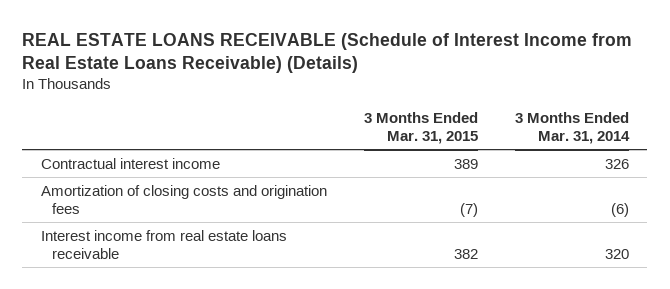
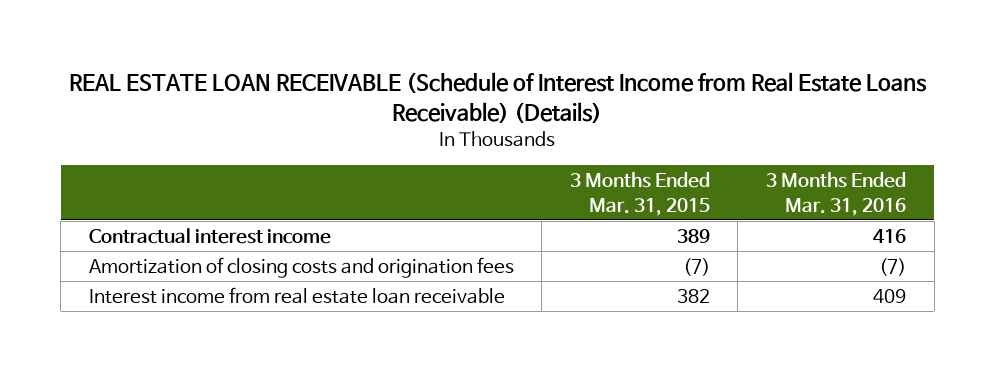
[22,32,633,74] REAL ESTATE LOANS RECEIVABLE (Schedule of Interest Income from Real Estate Loans Receivable) (Details) -> [69,72,928,123] REAL ESTATE LOAN RECEIVABLE (Schedule of Interest Income from Real Estate Loans Receivable) (Details)
[514,112,630,144] 3 Months Ended Mar. 31, 2014 -> none
none -> [766,171,907,216] 3 Months Ended Mar. 31, 2016
[40,229,287,259] Interest income from real estate loans receivable -> [88,287,505,305] Interest income from real estate loan receivable

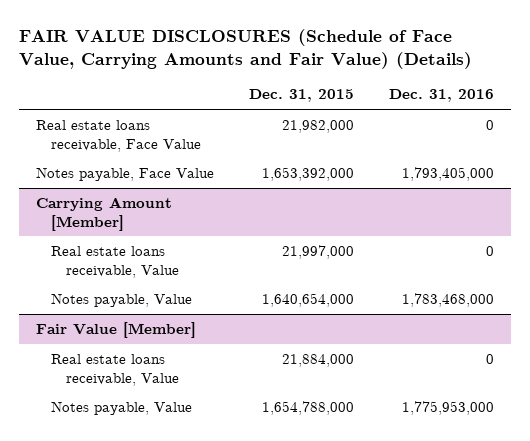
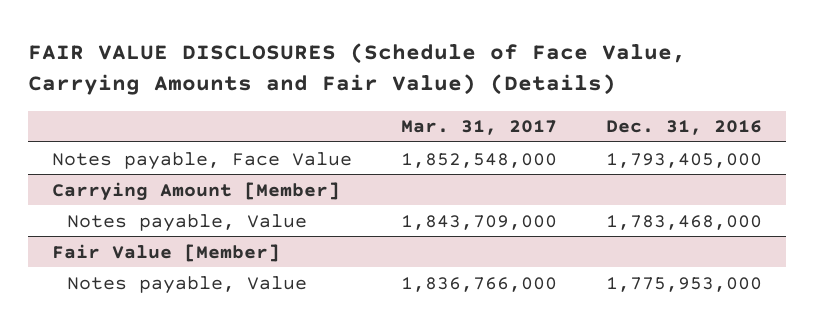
[249,89,355,103] Dec. 31, 2015 -> none
none -> [400,120,557,136] Mar. 31, 2017
[36,119,202,152] Real estate loans receivable, Face Value -> none
[51,245,179,278] Real estate loans receivable, Value -> none
[51,353,179,386] Real estate loans receivable, Value -> none

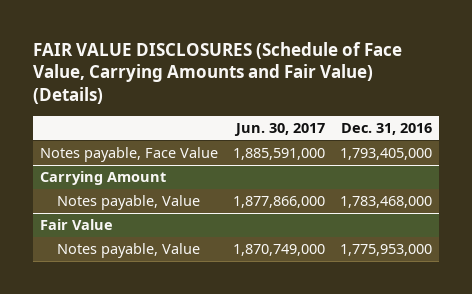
[400,120,557,136] Mar. 31, 2017 -> none
none -> [234,123,326,137] Jun. 30, 2017
[52,181,341,201] Carrying Amount [Member] -> [40,171,167,186] Carrying Amount
[52,243,281,262] Fair Value [Member] -> [40,219,114,231] Fair Value

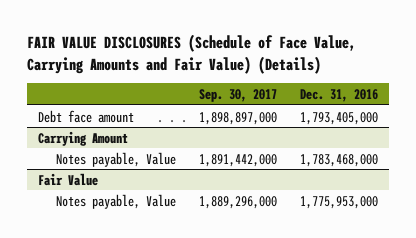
[234,123,326,137] Jun. 30, 2017 -> none
none -> [198,88,277,102] Sep. 30, 2017
[40,147,219,163] Notes payable, Face Value -> [38,109,135,123] Debt face amount

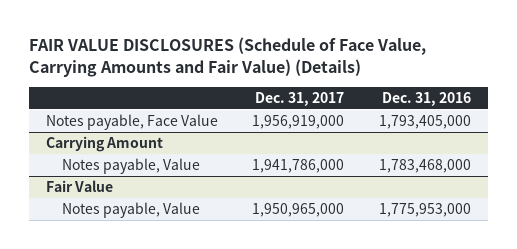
[198,88,277,102] Sep. 30, 2017 -> none
none -> [255,91,345,106] Dec. 31, 2017
[38,109,135,123] Debt face amount -> [46,114,219,131] Notes payable, Face Value

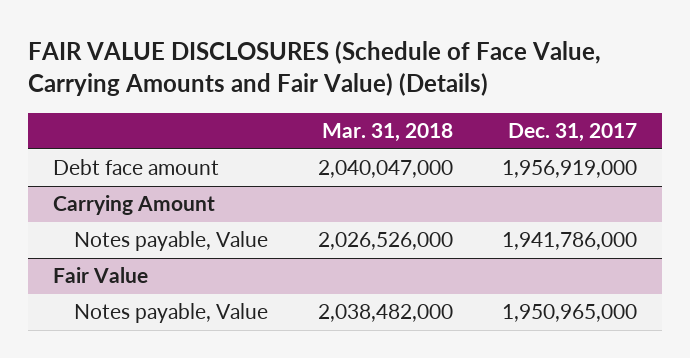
[381,91,471,106] Dec. 31, 2016 -> none
none -> [321,123,453,143] Mar. 31, 2018
[46,114,219,131] Notes payable, Face Value -> [53,159,220,176] Debt face amount

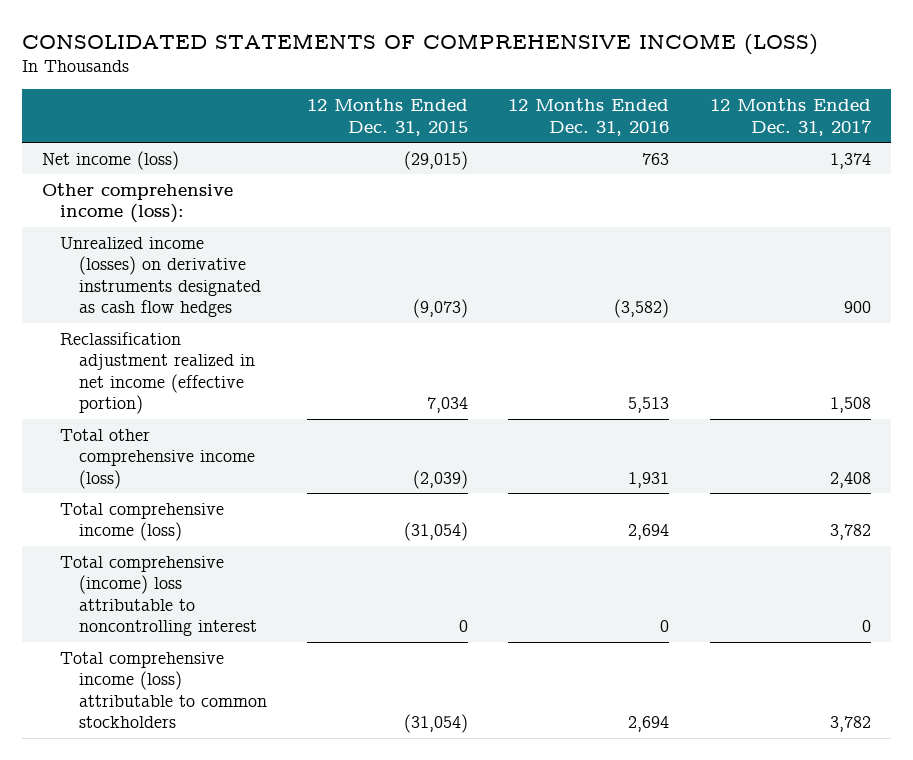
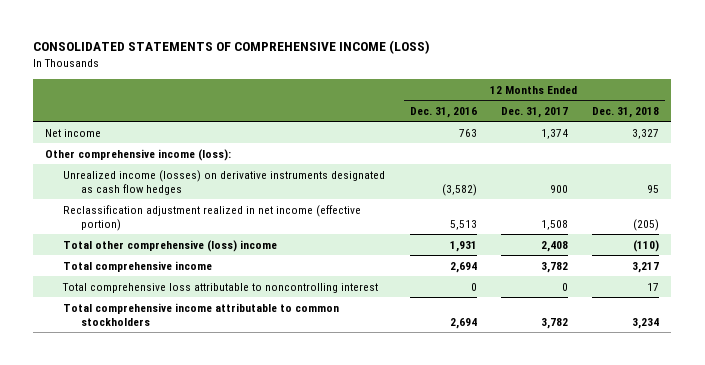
[306,98,468,136] 12 Months Ended Dec. 31, 2015 -> none
none -> [592,106,660,118] Dec. 31, 2018
[41,150,179,170] Net income (loss) -> [45,128,102,137] Net income
[60,428,255,489] Total other comprehensive income (loss) -> [63,239,278,252] Total other comprehensive (loss) income
[60,502,225,542] Total comprehensive income (loss) -> [63,260,213,272] Total comprehensive income
[60,555,257,636] Total comprehensive (income) loss attributable to noncontrolling interest -> [62,282,379,293] Total comprehensive loss attributable to noncontrolling interest
[60,651,267,728] Total comprehensive income (loss) attributable to common stockholders -> [63,302,340,326] Total comprehensive income attributable to common stockholders

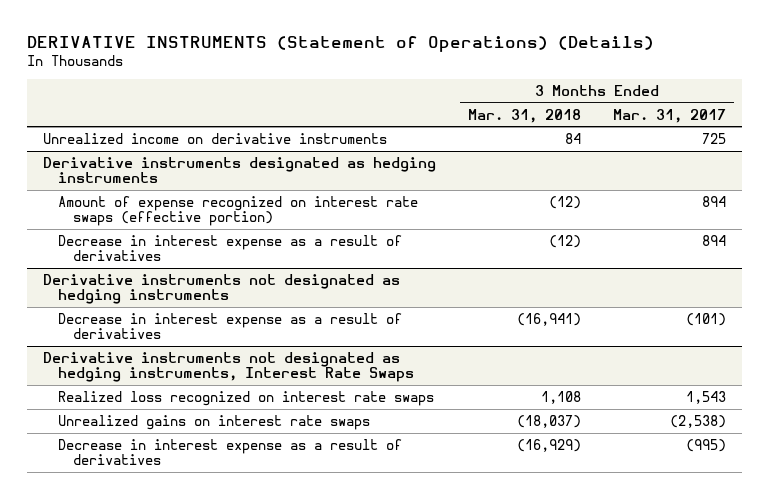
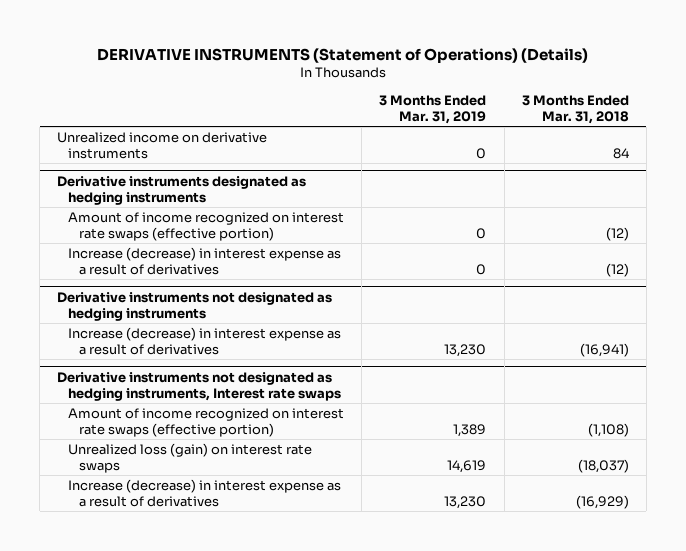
[613,108,727,123] Mar. 31, 2017 -> none
none -> [379,94,487,124] 3 Months Ended Mar. 31, 2019
[57,195,418,227] Amount of expense recognized on interest rate swaps (effective portion) -> [68,211,345,241] Amount of income recognized on interest rate swaps (effective portion)
[57,234,402,262] Decrease in interest expense as a result of derivatives -> [68,246,342,275] Increase (decrease) in interest expense as a result of derivatives
[57,390,434,406] Realized loss recognized on interest rate swaps -> none
[57,312,402,340] Decrease in interest expense as a result of derivatives -> [68,326,342,355] Increase (decrease) in interest expense as a result of derivatives
[43,351,414,383] Derivative instruments not designated as hedging instruments, Interest Rate Swaps -> [57,371,342,401] Derivative instruments not designated as hedging instruments, Interest rate swaps
none -> [68,407,345,437] Amount of income recognized on interest rate swaps (effective portion)
[57,414,370,430] Unrealized gains on interest rate swaps -> [68,442,313,473] Unrealized loss (gain) on interest rate swaps
[57,438,402,466] Decrease in interest expense as a result of derivatives -> [68,478,342,507] Increase (decrease) in interest expense as a result of derivatives

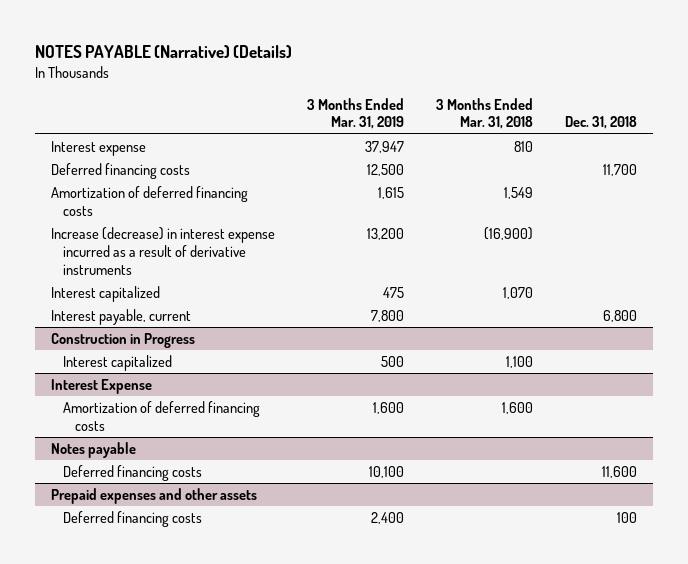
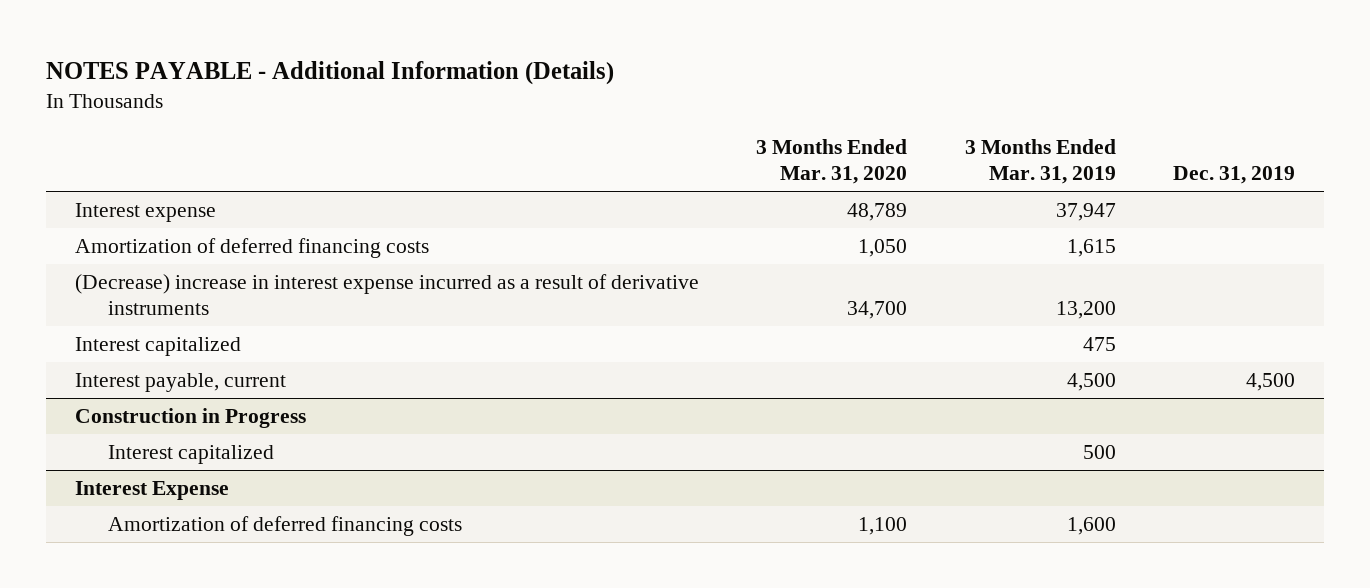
[35,44,293,58] NOTES PAYABLE (Narrative) (Details) -> [46,61,615,86] NOTES PAYABLE - Additional Information (Details)
[436,97,534,130] 3 Months Ended Mar. 31, 2018 -> none
[565,116,638,130] Dec. 31, 2018 -> none
none -> [756,139,908,185] 3 Months Ended Mar. 31, 2020
none -> [1173,166,1296,185] Dec. 31, 2019
[51,163,191,180] Deferred financing costs -> none
[51,227,276,275] Increase (decrease) in interest expense incurred as a result of derivative instruments -> [74,274,699,315] (Decrease) increase in interest expense incurred as a result of derivative instruments
[371,310,405,323] 7,800 -> [1066,373,1116,392] 4,500
[51,442,137,459] Notes payable -> none
[63,465,203,482] Deferred financing costs -> none
[51,488,258,505] Prepaid expenses and other assets -> none
[63,511,203,528] Deferred financing costs -> none

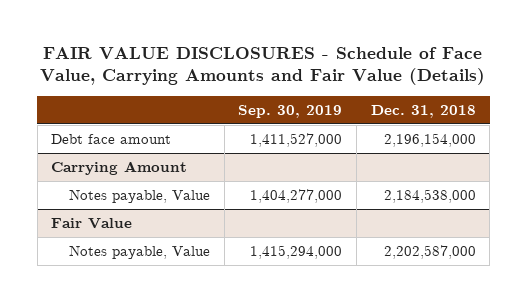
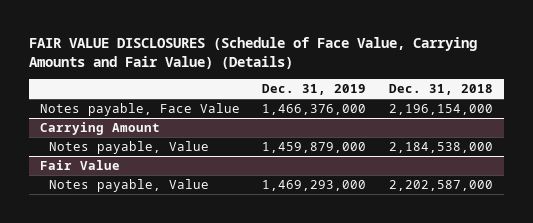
[40,47,486,86] FAIR VALUE DISCLOSURES - Schedule of Face Value, Carrying Amounts and Fair Value (Details) -> [28,37,477,70] FAIR VALUE DISCLOSURES (Schedule of Face Value, Carrying Amounts and Fair Value) (Details)
[238,104,343,118] Sep. 30, 2019 -> none
none -> [262,84,367,96] Dec. 31, 2019
[51,134,172,145] Debt face amount -> [40,102,241,116] Notes payable, Face Value

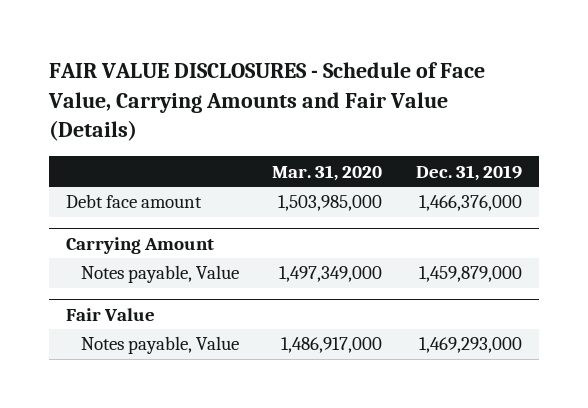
[28,37,477,70] FAIR VALUE DISCLOSURES (Schedule of Face Value, Carrying Amounts and Fair Value) (Details) -> [48,62,486,142] FAIR VALUE DISCLOSURES - Schedule of Face Value, Carrying Amounts and Fair Value (Details)
[388,84,493,96] Dec. 31, 2018 -> none
none -> [272,164,383,181] Mar. 31, 2020
[40,102,241,116] Notes payable, Face Value -> [65,194,202,209] Debt face amount

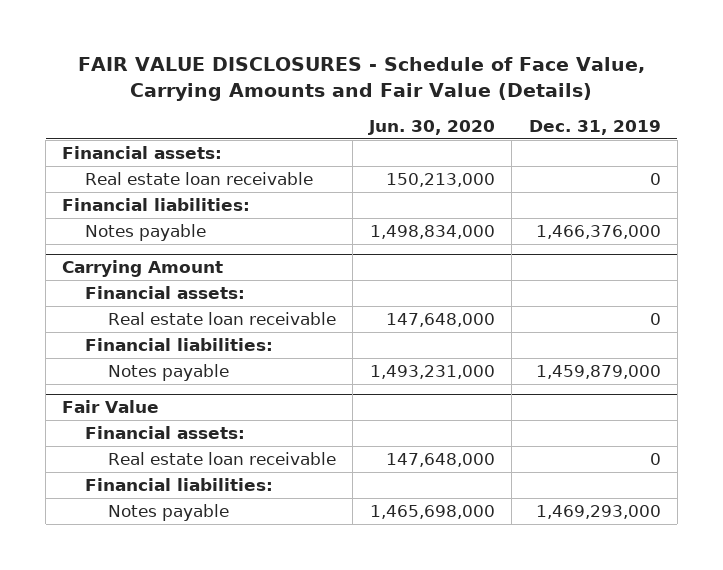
[272,164,383,181] Mar. 31, 2020 -> none
none -> [368,119,496,135] Jun. 30, 2020
none -> [62,145,223,159] Financial assets:
none -> [85,171,314,185] Real estate loan receivable
none -> [62,197,251,211] Financial liabilities:
[65,194,202,209] Debt face amount -> [85,223,207,241] Notes payable
none -> [85,285,246,299] Financial assets:
none -> [108,311,337,325] Real estate loan receivable
none -> [85,337,274,351] Financial liabilities:
[80,265,239,284] Notes payable, Value -> [108,363,230,381] Notes payable
none -> [85,425,246,439] Financial assets:
none -> [108,451,337,465] Real estate loan receivable
none -> [85,477,274,491] Financial liabilities:
[80,336,239,355] Notes payable, Value -> [108,503,230,521] Notes payable

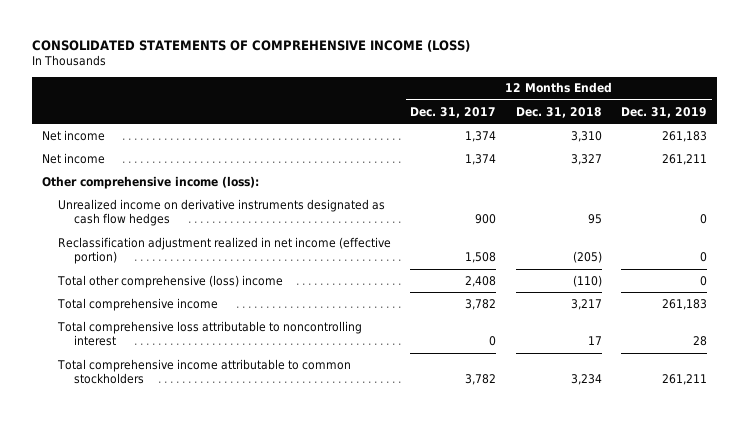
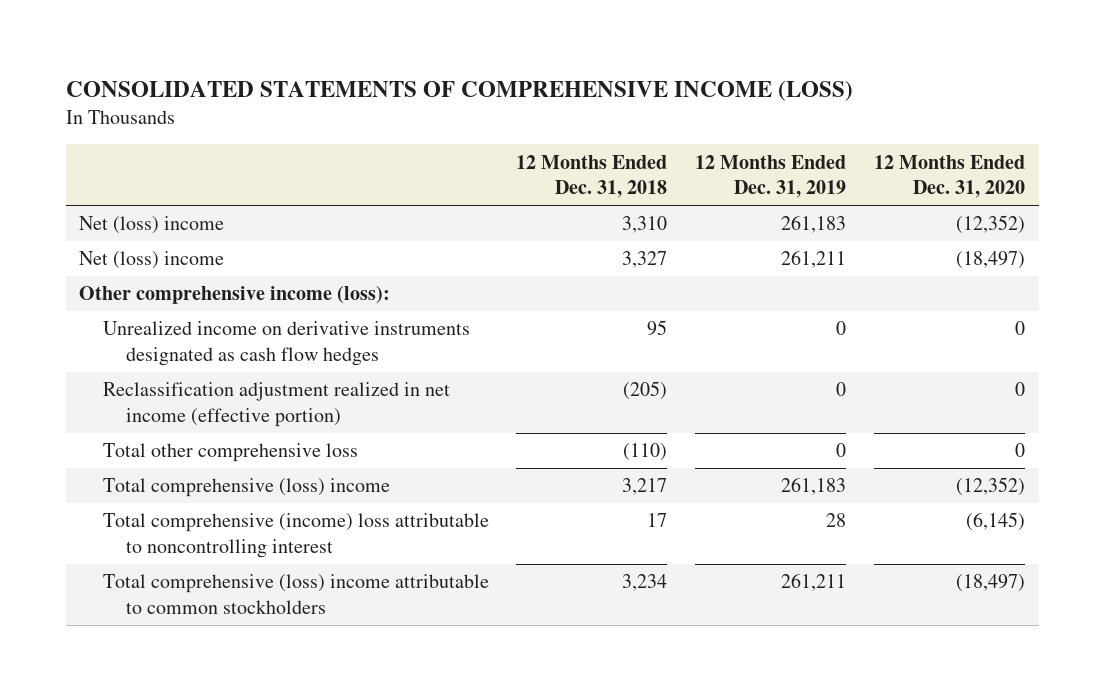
[410,106,497,118] Dec. 31, 2017 -> none
none -> [873,154,1025,199] 12 Months Ended Dec. 31, 2020
[41,129,105,141] Net income -> [79,216,225,235] Net (loss) income
[41,152,105,164] Net income -> [79,251,225,270] Net (loss) income
[57,274,284,288] Total other comprehensive (loss) income -> [102,443,358,463] Total other comprehensive loss
[57,297,219,311] Total comprehensive income -> [102,478,390,498] Total comprehensive (loss) income
[57,320,363,347] Total comprehensive loss attributable to noncontrolling interest -> [102,513,489,558] Total comprehensive (income) loss attributable to noncontrolling interest
[57,358,352,385] Total comprehensive income attributable to common stockholders -> [102,574,489,614] Total comprehensive (loss) income attributable to common stockholders

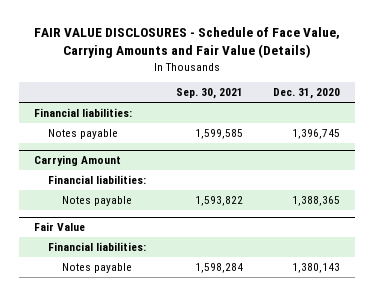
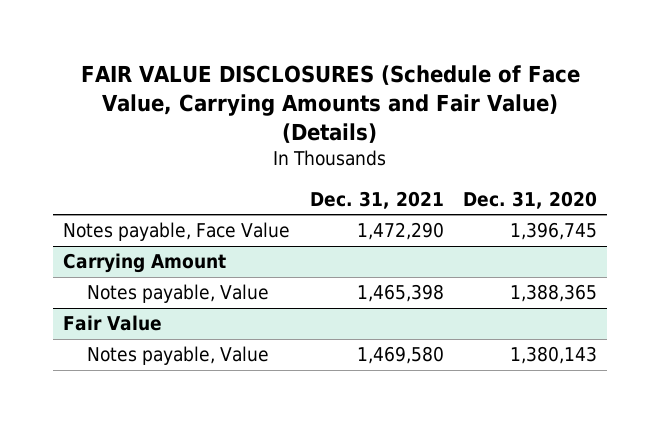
[33,27,340,59] FAIR VALUE DISCLOSURES - Schedule of Face Value, Carrying Amounts and Fair Value (Details) -> [81,64,581,143] FAIR VALUE DISCLOSURES (Schedule of Face Value, Carrying Amounts and Fair Value) (Details)
[175,88,243,100] Sep. 30, 2021 -> none
none -> [309,190,444,209] Dec. 31, 2021
[34,108,133,118] Financial liabilities: -> none
[48,129,119,140] Notes payable -> [62,222,290,242] Notes payable, Face Value
[48,175,147,185] Financial liabilities: -> none
[62,196,133,207] Notes payable -> [87,284,270,304] Notes payable, Value
[48,242,147,252] Financial liabilities: -> none
[62,263,133,274] Notes payable -> [87,346,270,366] Notes payable, Value

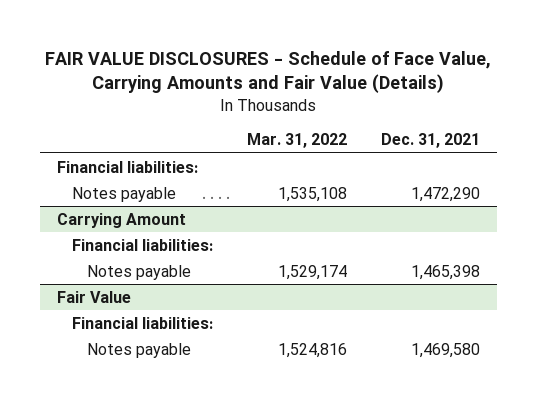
[81,64,581,143] FAIR VALUE DISCLOSURES (Schedule of Face Value, Carrying Amounts and Fair Value) (Details) -> [45,50,492,94] FAIR VALUE DISCLOSURES - Schedule of Face Value, Carrying Amounts and Fair Value (Details)
[463,190,598,209] Dec. 31, 2020 -> none
none -> [246,133,347,149] Mar. 31, 2022
none -> [57,160,199,173] Financial liabilities:
[62,222,290,242] Notes payable, Face Value -> [71,186,176,202] Notes payable
none -> [71,238,213,251] Financial liabilities:
[87,284,270,304] Notes payable, Value -> [86,264,191,280] Notes payable
none -> [71,316,213,329] Financial liabilities:
[87,346,270,366] Notes payable, Value -> [86,342,191,358] Notes payable

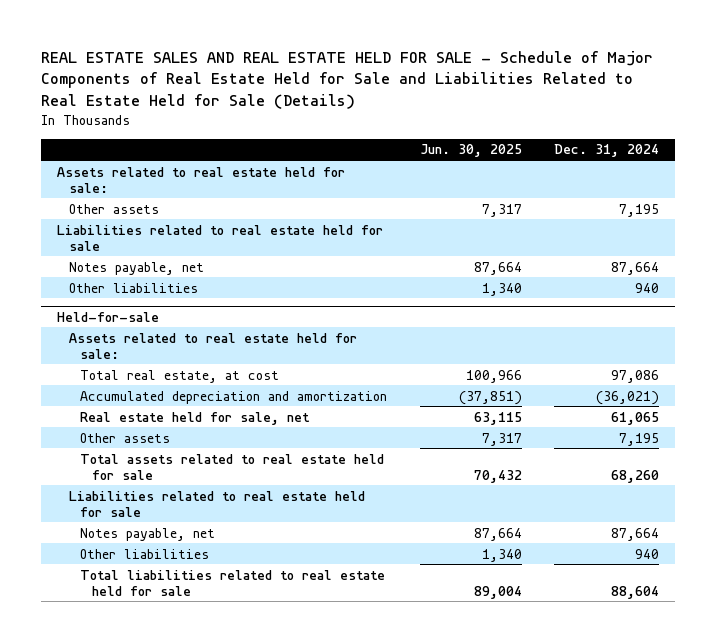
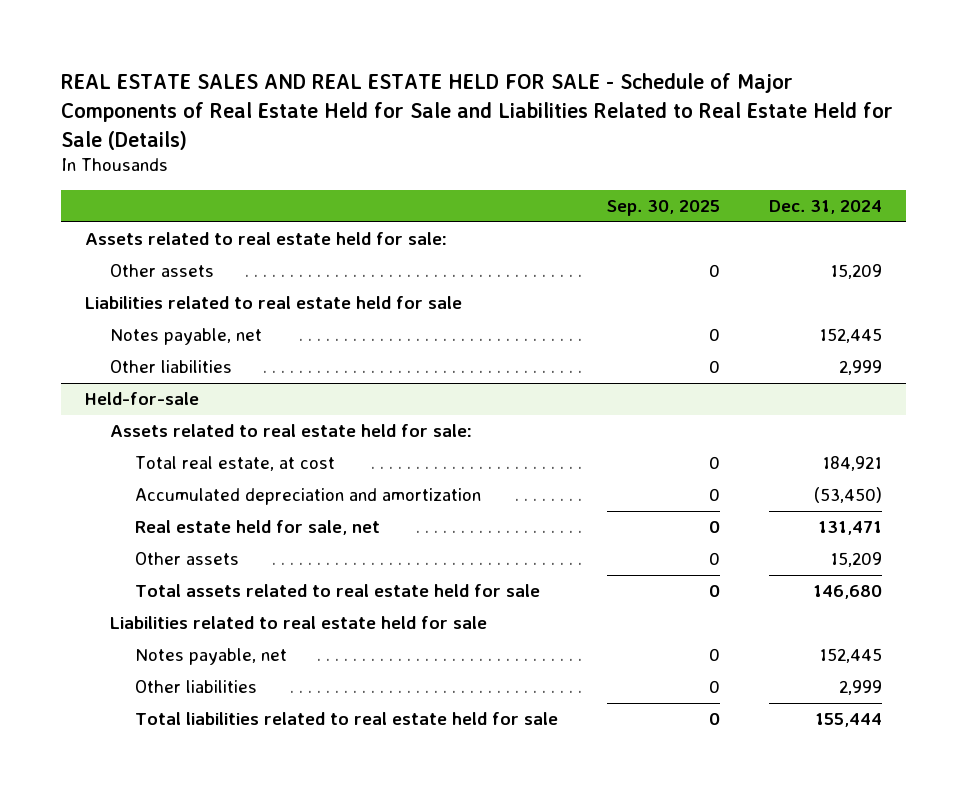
[419,144,522,158] Jun. 30, 2025 -> none
none -> [606,200,720,217] Sep. 30, 2025
[618,203,659,217] 7,195 -> [829,264,882,280] 15,209
[610,261,659,275] 87,664 -> [818,328,882,344] 152,445
[634,282,659,293] 940 -> [838,360,882,376] 2,999
[610,369,659,383] 97,086 -> [821,456,882,472] 184,921
[595,390,659,405] (36,021) -> [813,487,882,504] (53,450)
[610,411,659,425] 61,065 -> [817,521,882,536] 131,471
[618,432,659,446] 7,195 -> [829,552,882,568] 15,209
[610,469,659,483] 68,260 -> [812,585,882,600] 146,680
[610,527,659,541] 87,664 -> [818,648,882,664] 152,445
[634,548,659,559] 940 -> [838,680,882,696] 2,999
[610,585,659,599] 88,604 -> [814,713,882,728] 155,444

